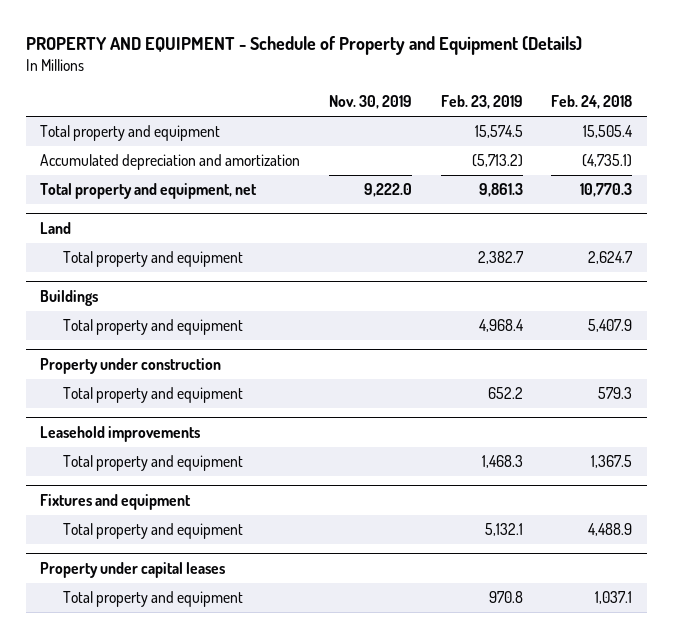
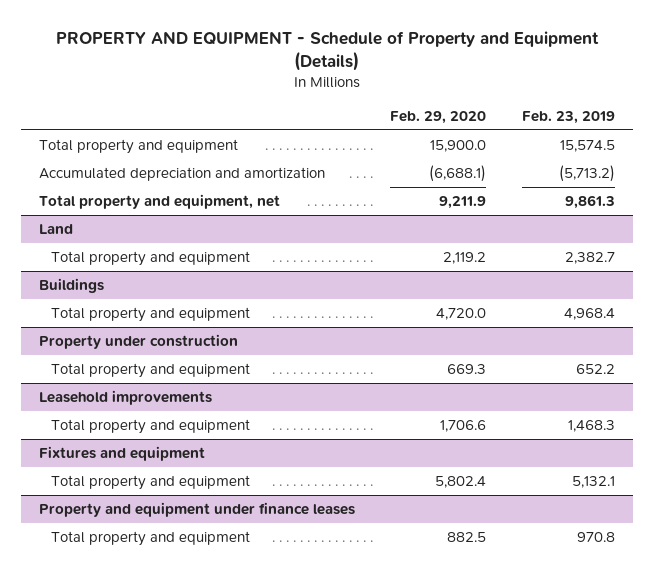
[329,95,413,110] Nov. 30, 2019 -> none
[551,95,633,110] Feb. 24, 2018 -> none
none -> [390,110,487,124] Feb. 29, 2020
[40,561,226,578] Property under capital leases -> [38,501,355,517] Property and equipment under finance leases

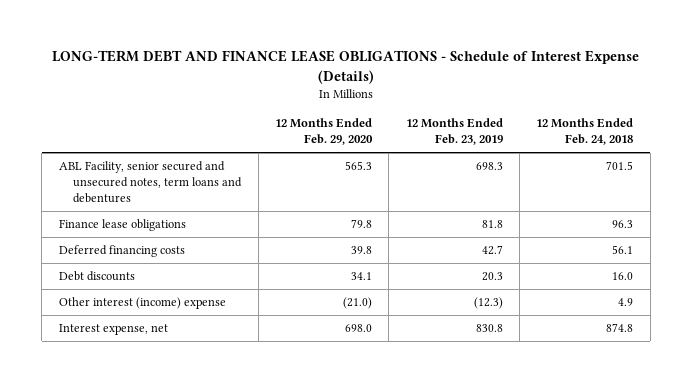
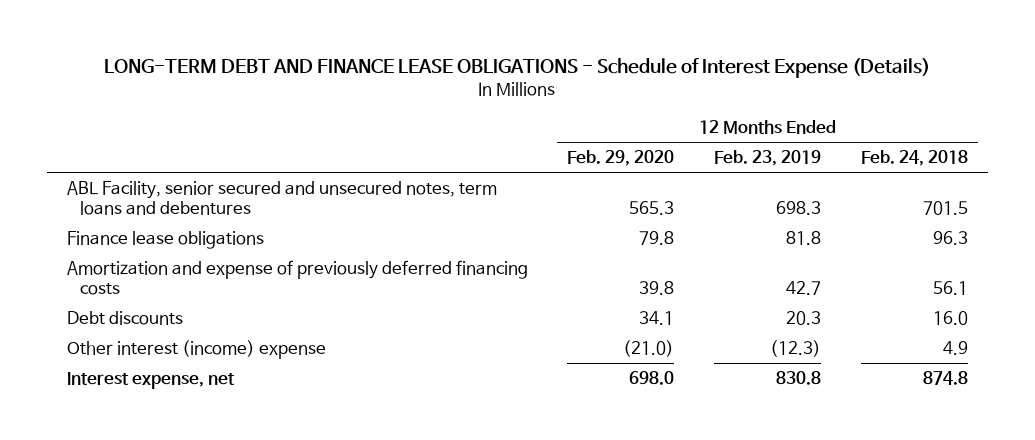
[58,244,185,257] Deferred financing costs -> [66,260,528,295] Amortization and expense of previously deferred financing costs

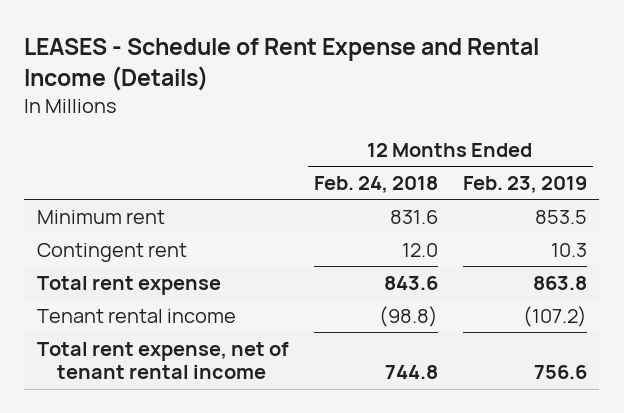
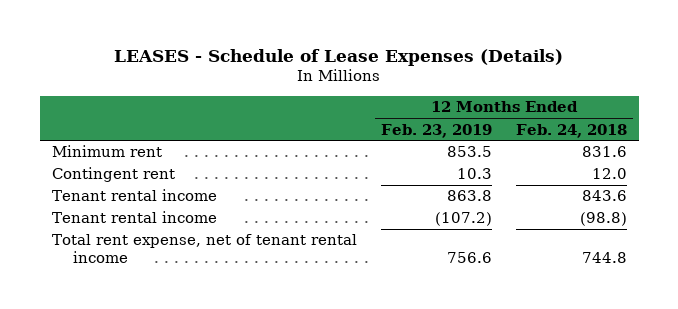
[24,38,540,92] LEASES - Schedule of Rent Expense and Rental Income (Details) -> [114,48,564,66] LEASES - Schedule of Lease Expenses (Details)
[36,275,221,295] Total rent expense -> [51,189,217,202] Tenant rental income

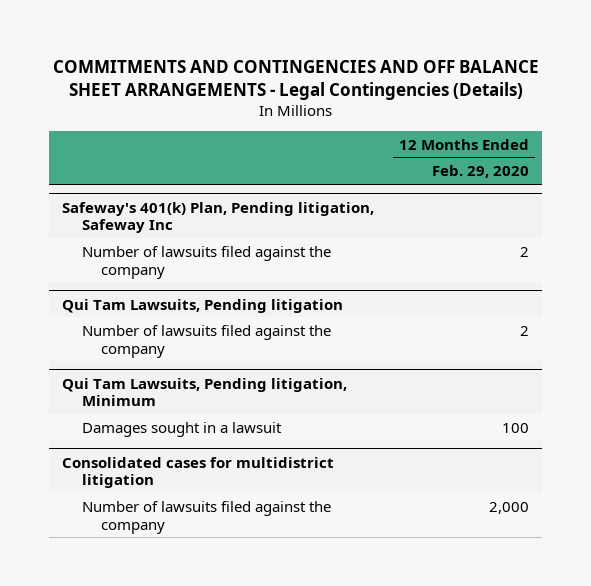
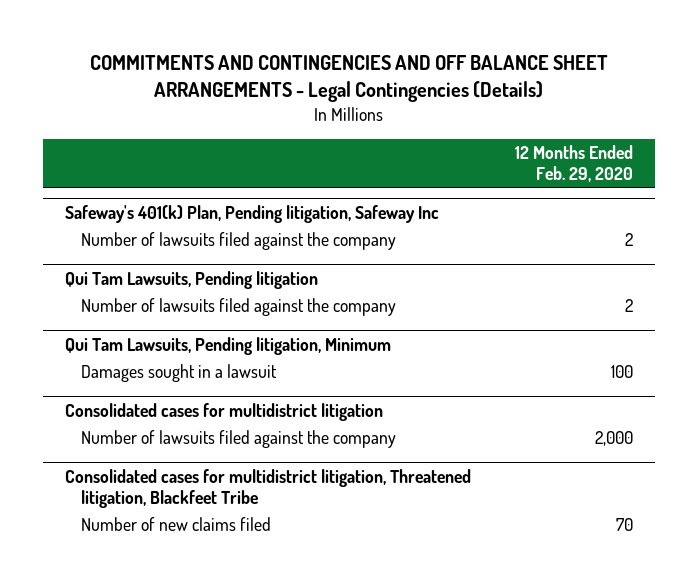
none -> [64,468,471,508] Consolidated cases for multidistrict litigation, Threatened litigation, Blackfeet Tribe
none -> [81,517,272,532] Number of new claims filed

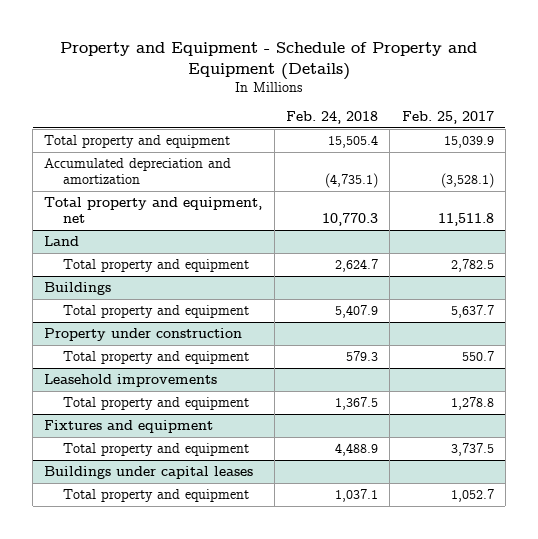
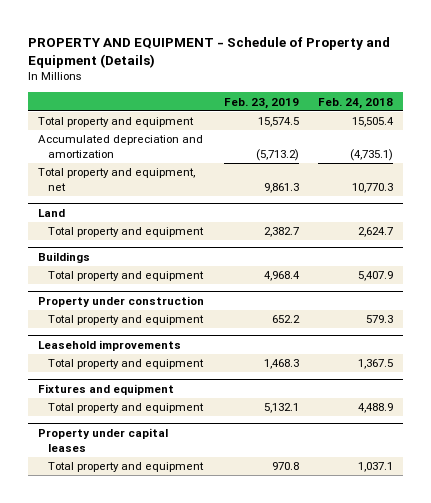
[59,42,477,80] Property and Equipment - Schedule of Property and Equipment (Details) -> [28,36,391,68] PROPERTY AND EQUIPMENT - Schedule of Property and Equipment (Details)
[401,110,494,124] Feb. 25, 2017 -> none
none -> [223,97,299,109] Feb. 23, 2019
[44,465,254,479] Buildings under capital leases -> [38,427,169,452] Property under capital leases

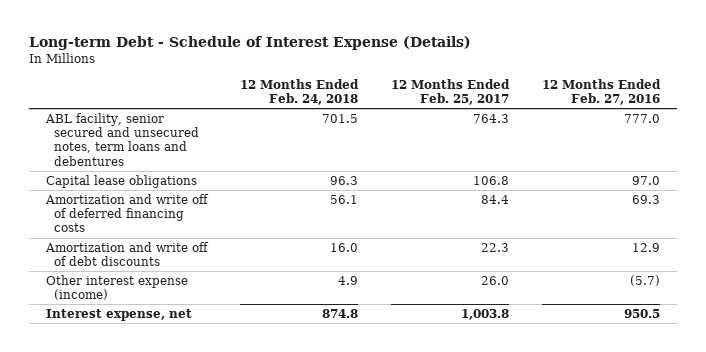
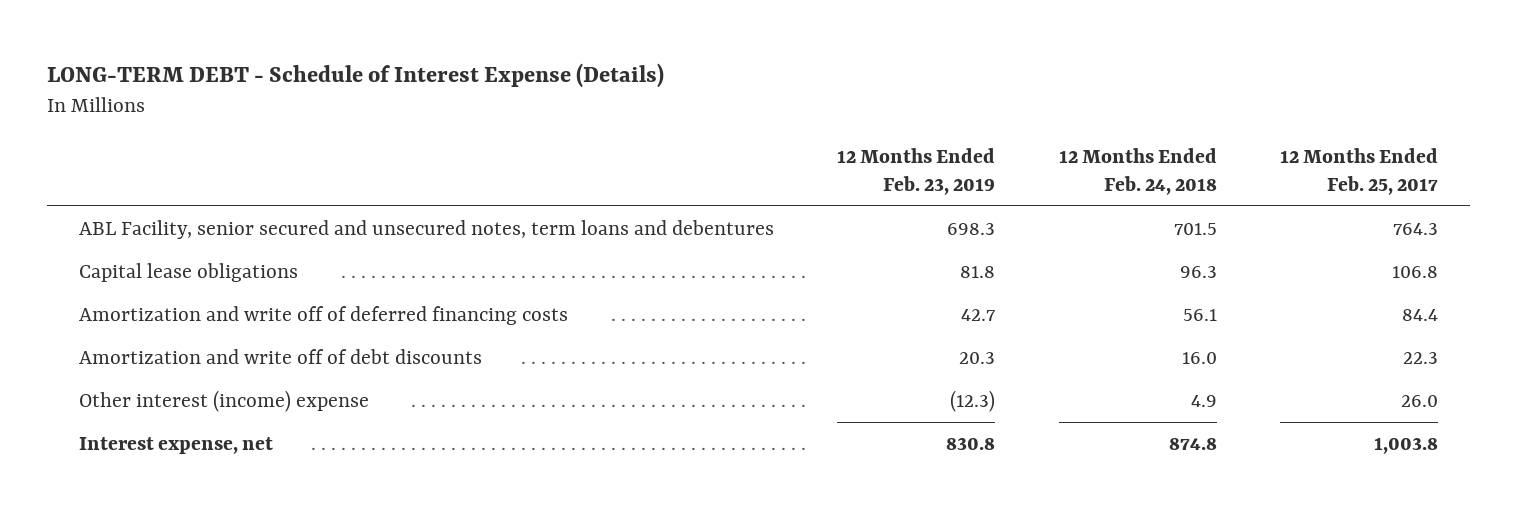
[29,36,472,51] Long-term Debt - Schedule of Interest Expense (Details) -> [47,63,665,89] LONG-TERM DEBT - Schedule of Interest Expense (Details)
[542,78,662,106] 12 Months Ended Feb. 27, 2016 -> none
none -> [837,147,996,195] 12 Months Ended Feb. 23, 2019
[44,112,200,166] ABL facility, senior secured and unsecured notes, term loans and debentures -> [79,220,775,240] ABL Facility, senior secured and unsecured notes, term loans and debentures
[45,274,188,301] Other interest expense (income) -> [79,390,370,413] Other interest (income) expense

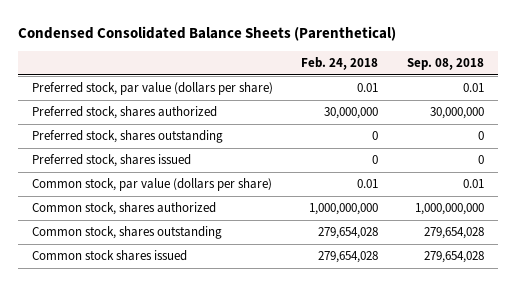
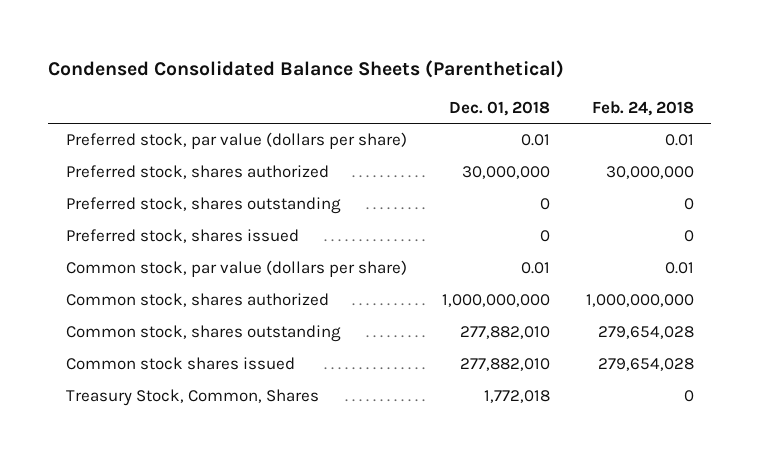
[406,58,484,71] Sep. 08, 2018 -> none
none -> [449,100,551,116] Dec. 01, 2018
none -> [66,389,320,407] Treasury Stock, Common, Shares

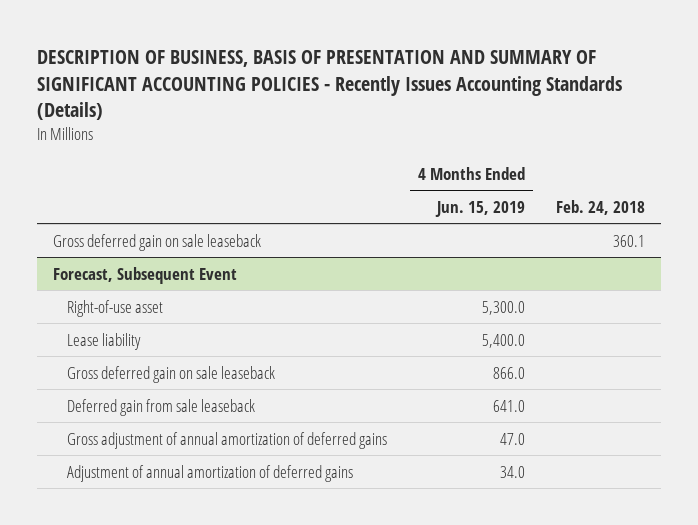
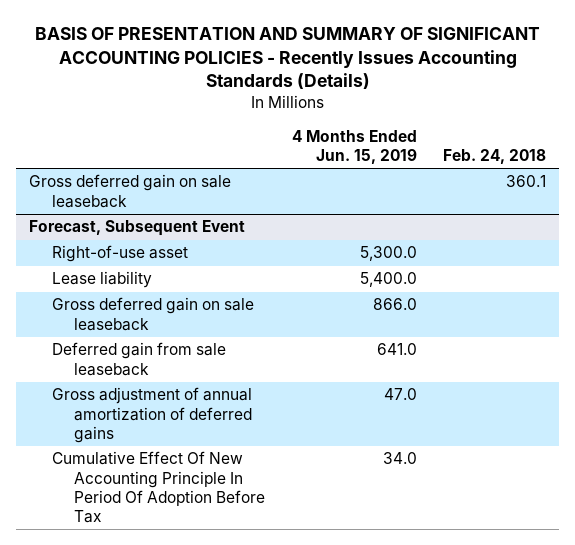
[37,49,623,121] DESCRIPTION OF BUSINESS, BASIS OF PRESENTATION AND SUMMARY OF SIGNIFICANT ACCOUNTING POLICIES - Recently Issues Accounting Standards (Details) -> [34,26,540,90] BASIS OF PRESENTATION AND SUMMARY OF SIGNIFICANT ACCOUNTING POLICIES - Recently Issues Accounting Standards (Details)
[66,464,353,482] Adjustment of annual amortization of deferred gains -> none
none -> [51,451,266,524] Cumulative Effect Of New Accounting Principle In Period Of Adoption Before Tax

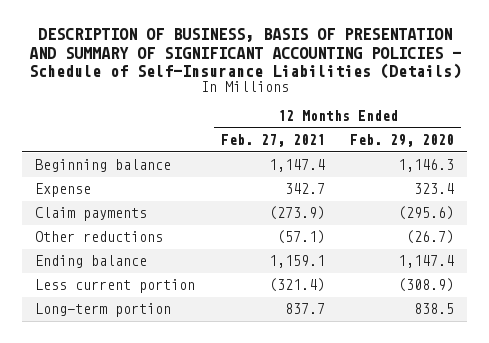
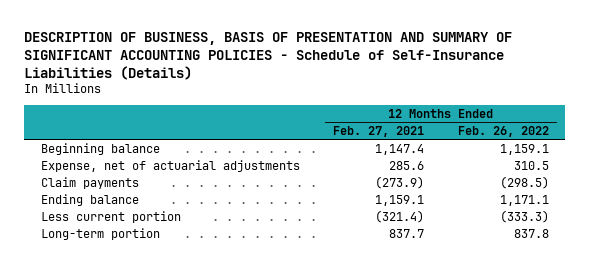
[350,134,455,148] Feb. 29, 2020 -> none
none -> [457,125,549,137] Feb. 26, 2022
[35,183,92,198] Expense -> [40,159,300,172] Expense, net of actuarial adjustments
[284,183,325,195] 342.7 -> [389,160,425,170] 285.6
[35,231,164,243] Other reductions -> none

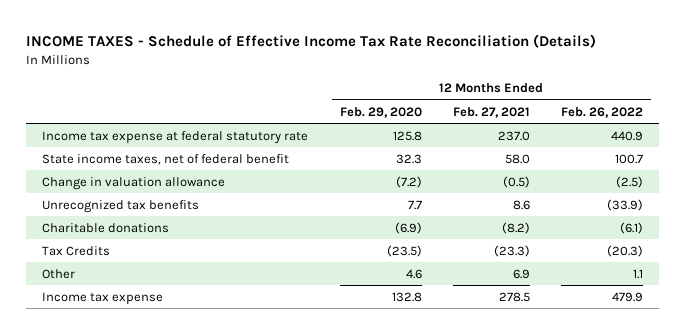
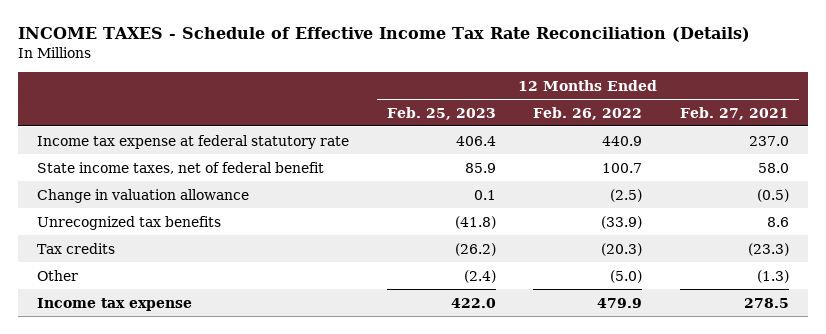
[339,106,422,118] Feb. 29, 2020 -> none
none -> [386,106,496,120] Feb. 25, 2023
[42,222,170,233] Charitable donations -> none
[42,245,111,256] Tax Credits -> [36,242,115,254] Tax credits
[512,268,530,279] 6.9 -> [757,269,790,283] (1.3)
[633,268,644,279] 1.1 -> [610,269,643,283] (5.0)

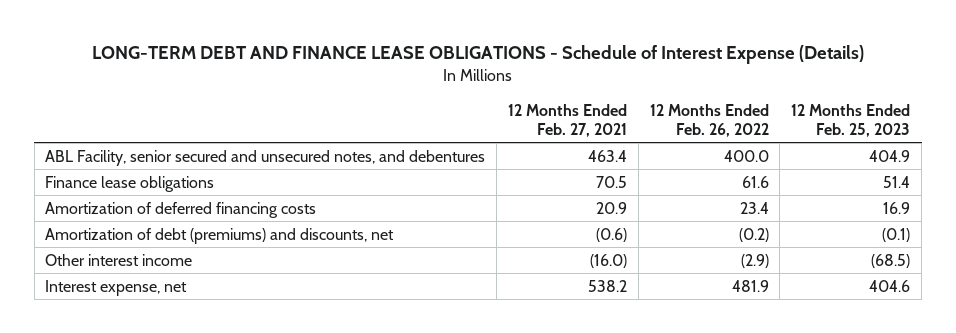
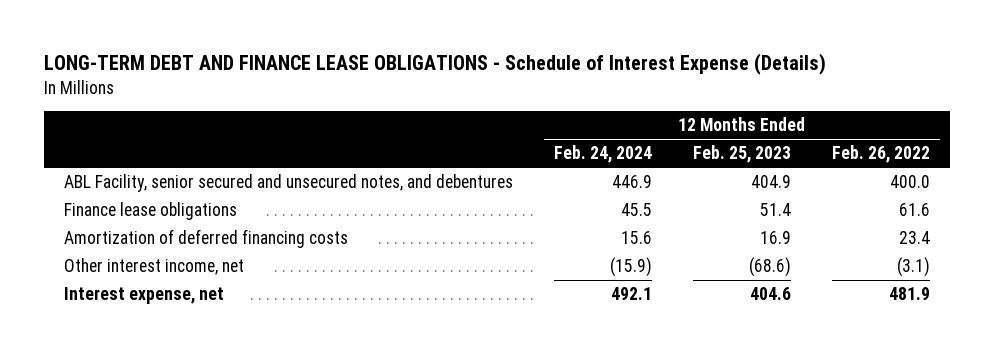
[508,103,628,137] 12 Months Ended Feb. 27, 2021 -> none
none -> [553,145,652,164] Feb. 24, 2024
[45,227,395,244] Amortization of debt (premiums) and discounts, net -> none
[45,253,193,266] Other interest income -> [64,258,245,276] Other interest income, net
[740,253,769,268] (2.9) -> [896,257,930,278] (3.1)
[871,253,911,268] (68.5) -> [748,257,791,278] (68.6)

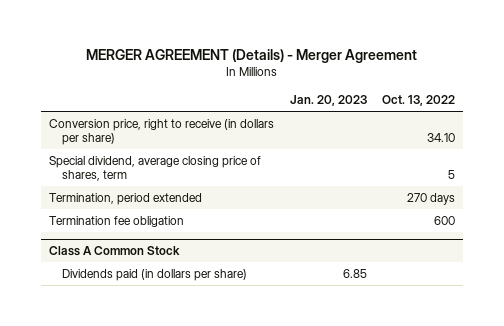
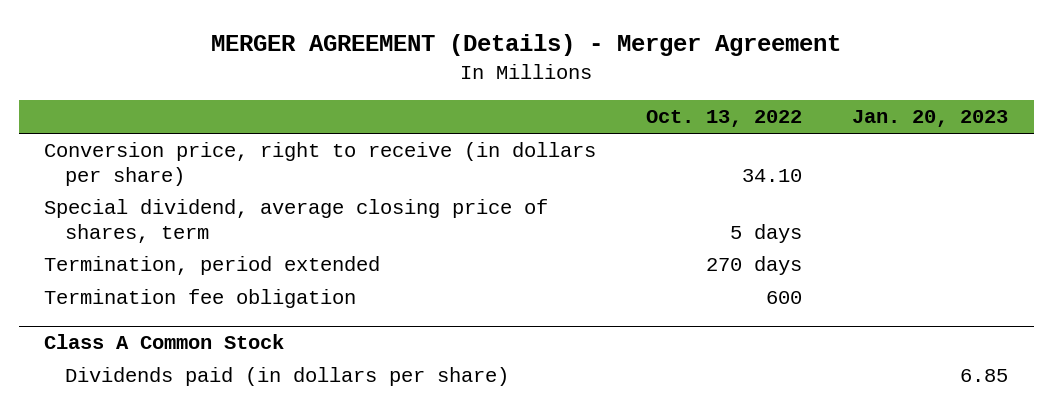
[448,170,456,180] 5 -> [730,223,803,243] 5 days

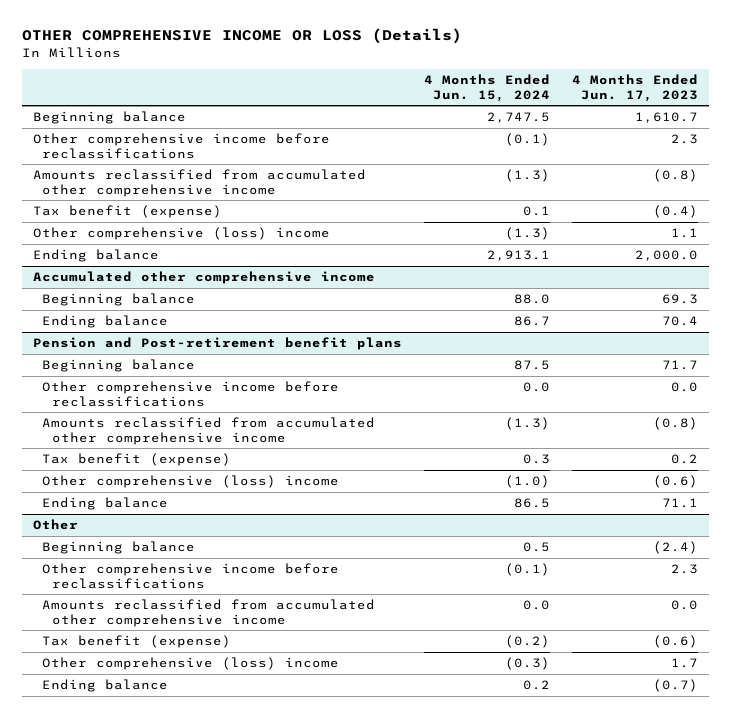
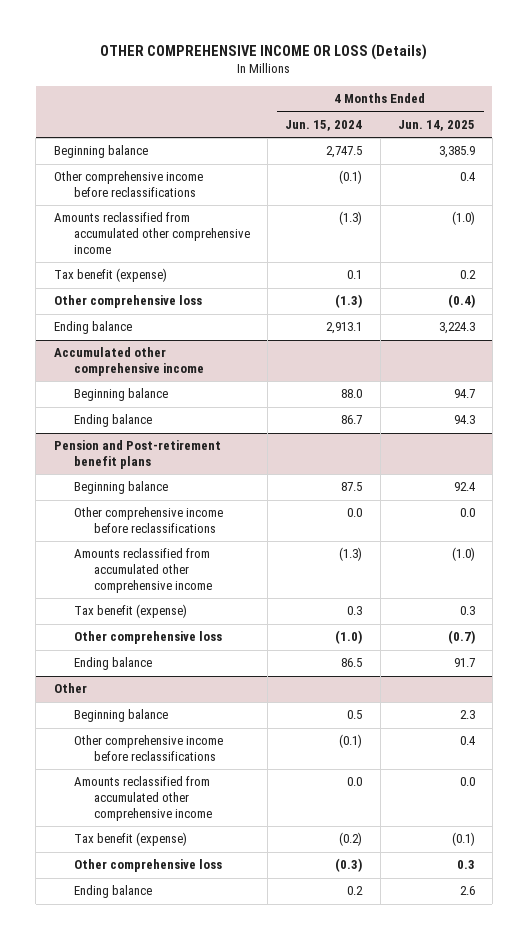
[571,74,698,102] 4 Months Ended Jun. 17, 2023 -> none
none -> [397,120,475,132] Jun. 14, 2025
[32,227,330,241] Other comprehensive (loss) income -> [53,295,202,309] Other comprehensive loss
[42,475,340,489] Other comprehensive (loss) income -> [74,631,223,645] Other comprehensive loss
[42,657,340,671] Other comprehensive (loss) income -> [74,859,223,873] Other comprehensive loss

